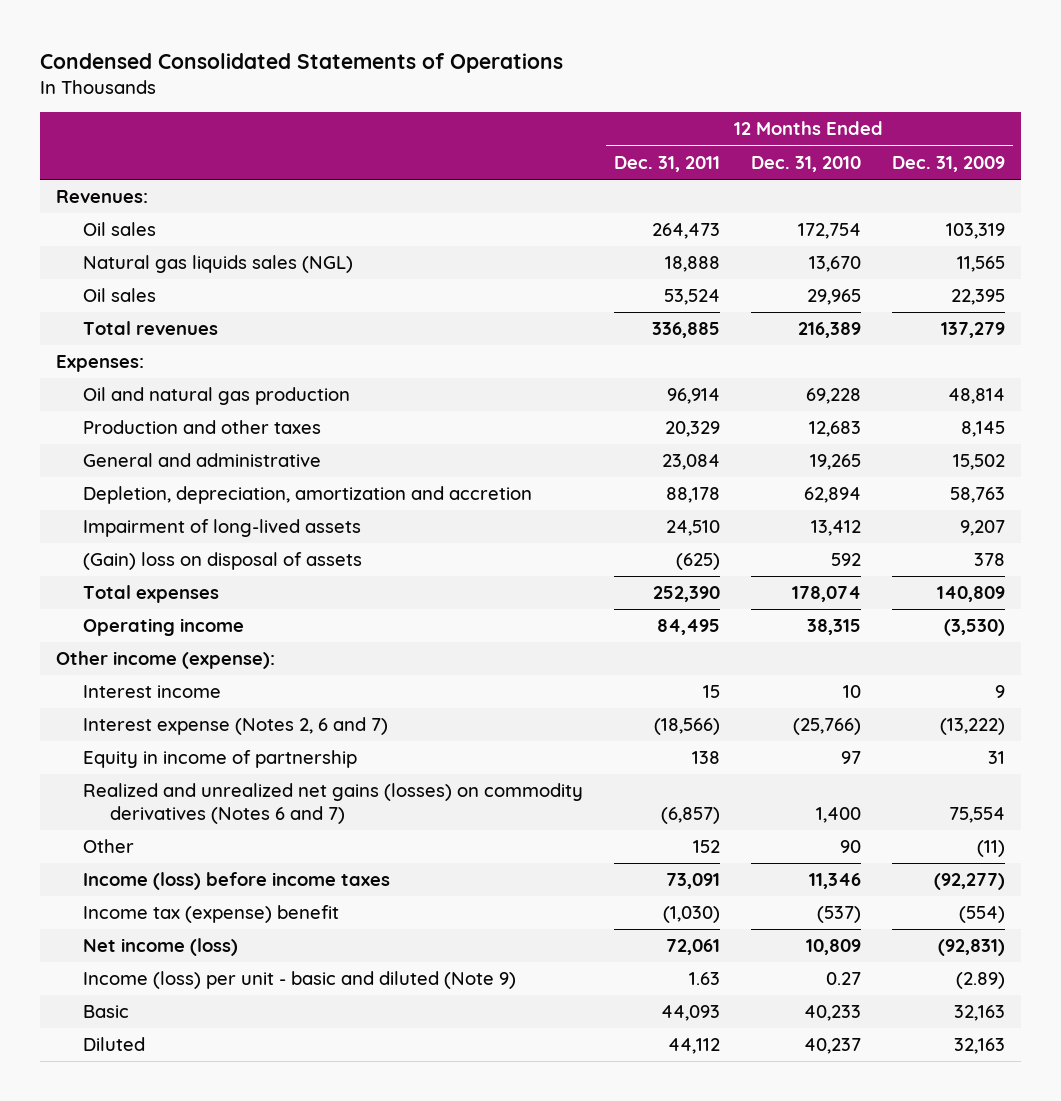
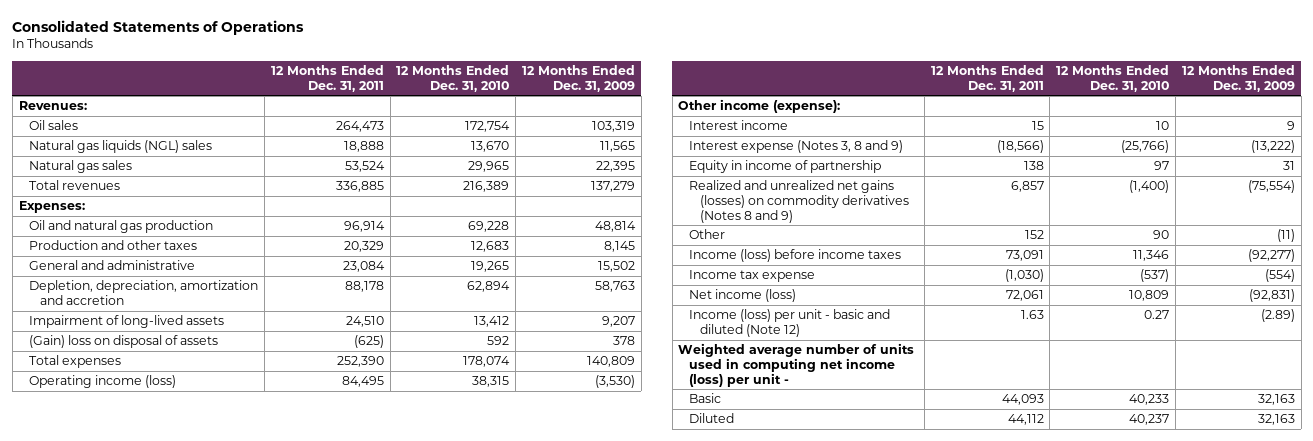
[40,53,564,74] Condensed Consolidated Statements of Operations -> [12,19,305,35] Consolidated Statements of Operations
[82,255,353,274] Natural gas liquids sales (NGL) -> [29,140,213,154] Natural gas liquids (NGL) sales
[82,288,156,303] Oil sales -> [29,160,133,174] Natural gas sales
[82,618,244,637] Operating income -> [29,375,177,389] Operating income (loss)
[82,717,388,736] Interest expense (Notes 2, 6 and 7) -> [689,140,904,154] Interest expense (Notes 3, 8 and 9)
[82,783,583,824] Realized and unrealized net gains (losses) on commodity derivatives (Notes 6 and 7) -> [689,180,909,223] Realized and unrealized net gains (losses) on commodity derivatives (Notes 8 and 9)
[660,806,720,824] (6,857) -> [1010,181,1044,193] 6,857
[815,806,861,823] 1,400 -> [1129,180,1170,194] (1,400)
[949,806,1006,823] 75,554 -> [1247,180,1295,194] (75,554)
[82,905,339,924] Income tax (expense) benefit -> [689,270,816,283] Income tax expense
[82,971,516,990] Income (loss) per unit - basic and diluted (Note 9) -> [689,309,891,337] Income (loss) per unit - basic and diluted (Note 12)
none -> [678,343,915,387] Weighted average number of units used in computing net income (loss) per unit -

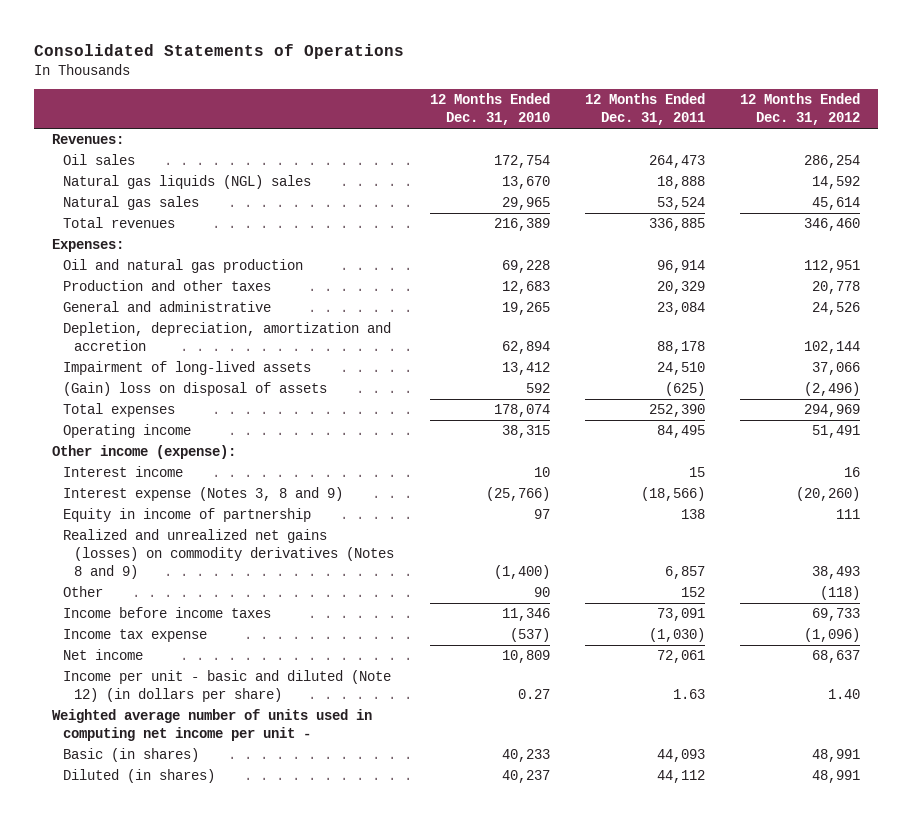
[521,64,635,92] 12 Months Ended Dec. 31, 2009 -> none
none -> [739,93,860,126] 12 Months Ended Dec. 31, 2012
[29,375,177,389] Operating income (loss) -> [63,424,192,439] Operating income
[689,249,902,263] Income (loss) before income taxes -> [63,607,272,619] Income before income taxes
[689,289,797,303] Net income (loss) -> [63,649,144,661] Net income
[689,309,891,337] Income (loss) per unit - basic and diluted (Note 12) -> [63,670,392,703] Income per unit - basic and diluted (Note 12) (in dollars per share)
[678,343,915,387] Weighted average number of units used in computing net income (loss) per unit - -> [51,709,372,742] Weighted average number of units used in computing net income per unit -
[689,393,722,404] Basic -> [63,748,200,763] Basic (in shares)
[689,413,735,424] Diluted -> [63,769,216,784] Diluted (in shares)

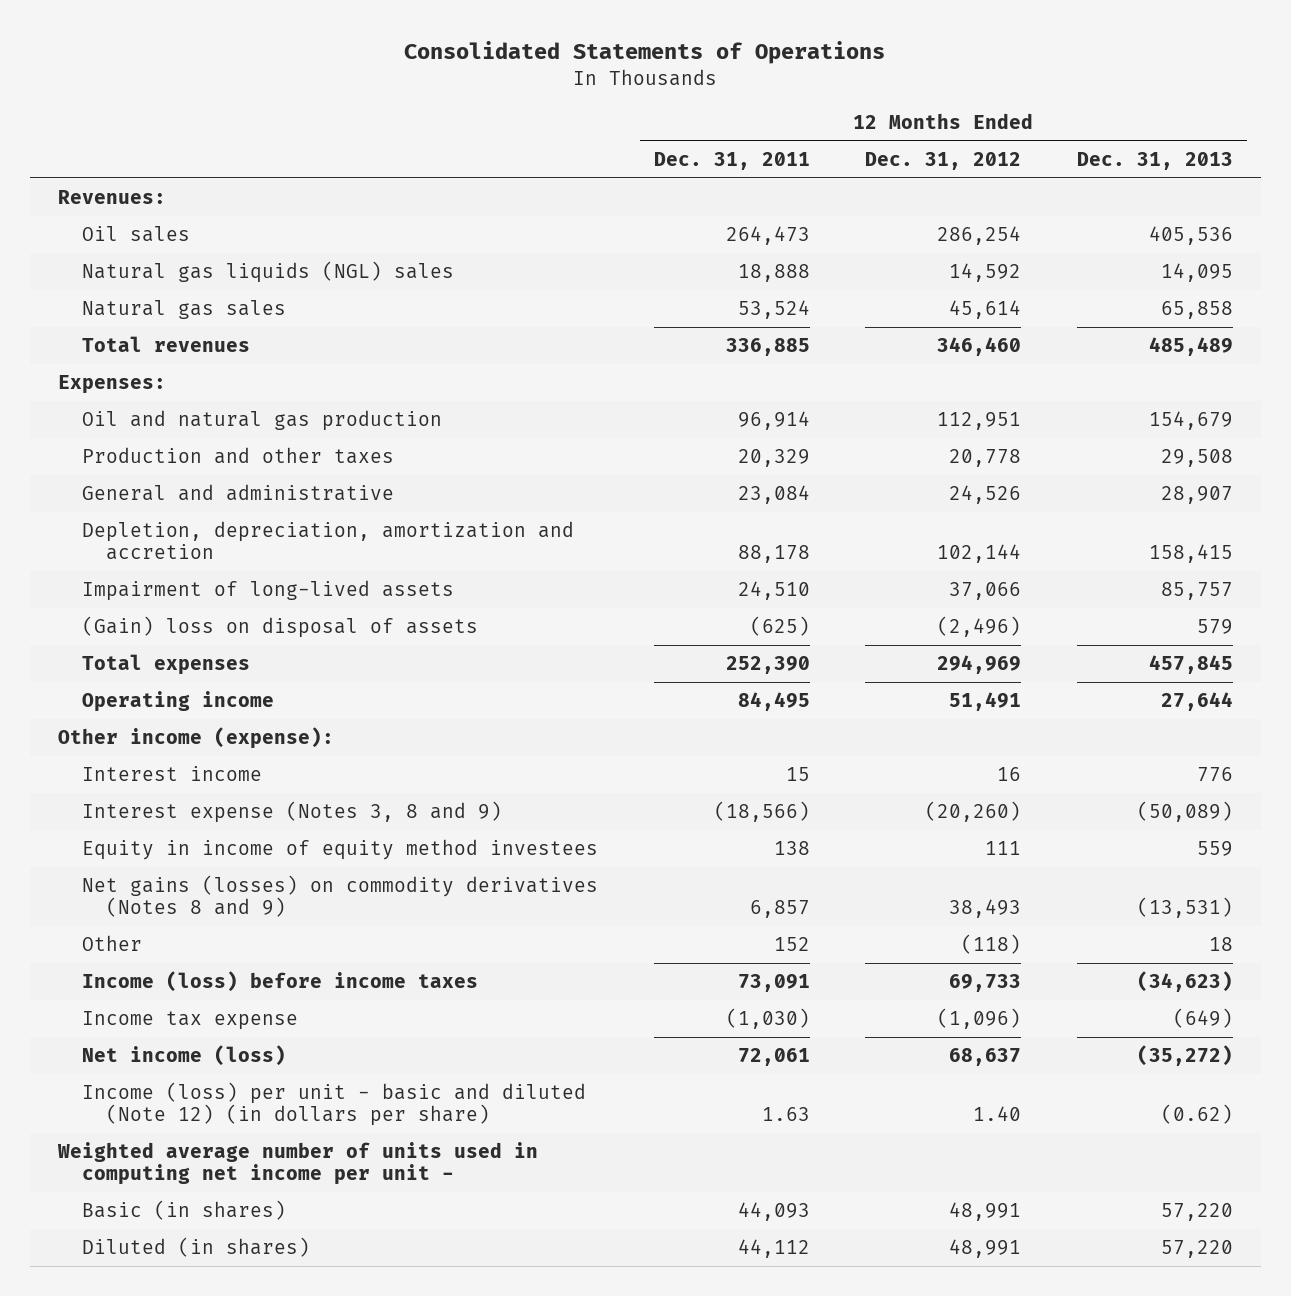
[429,93,550,126] 12 Months Ended Dec. 31, 2010 -> none
none -> [1077,151,1234,170] Dec. 31, 2013
[63,508,312,523] Equity in income of partnership -> [81,839,598,861] Equity in income of equity method investees
[63,529,395,580] Realized and unrealized net gains (losses) on commodity derivatives (Notes 8 and 9) -> [81,875,598,918] Net gains (losses) on commodity derivatives (Notes 8 and 9)
[63,607,272,619] Income before income taxes -> [81,971,478,993] Income (loss) before income taxes
[63,649,144,661] Net income -> [81,1045,286,1067] Net income (loss)
[63,670,392,703] Income per unit - basic and diluted (Note 12) (in dollars per share) -> [81,1082,586,1127] Income (loss) per unit - basic and diluted (Note 12) (in dollars per share)

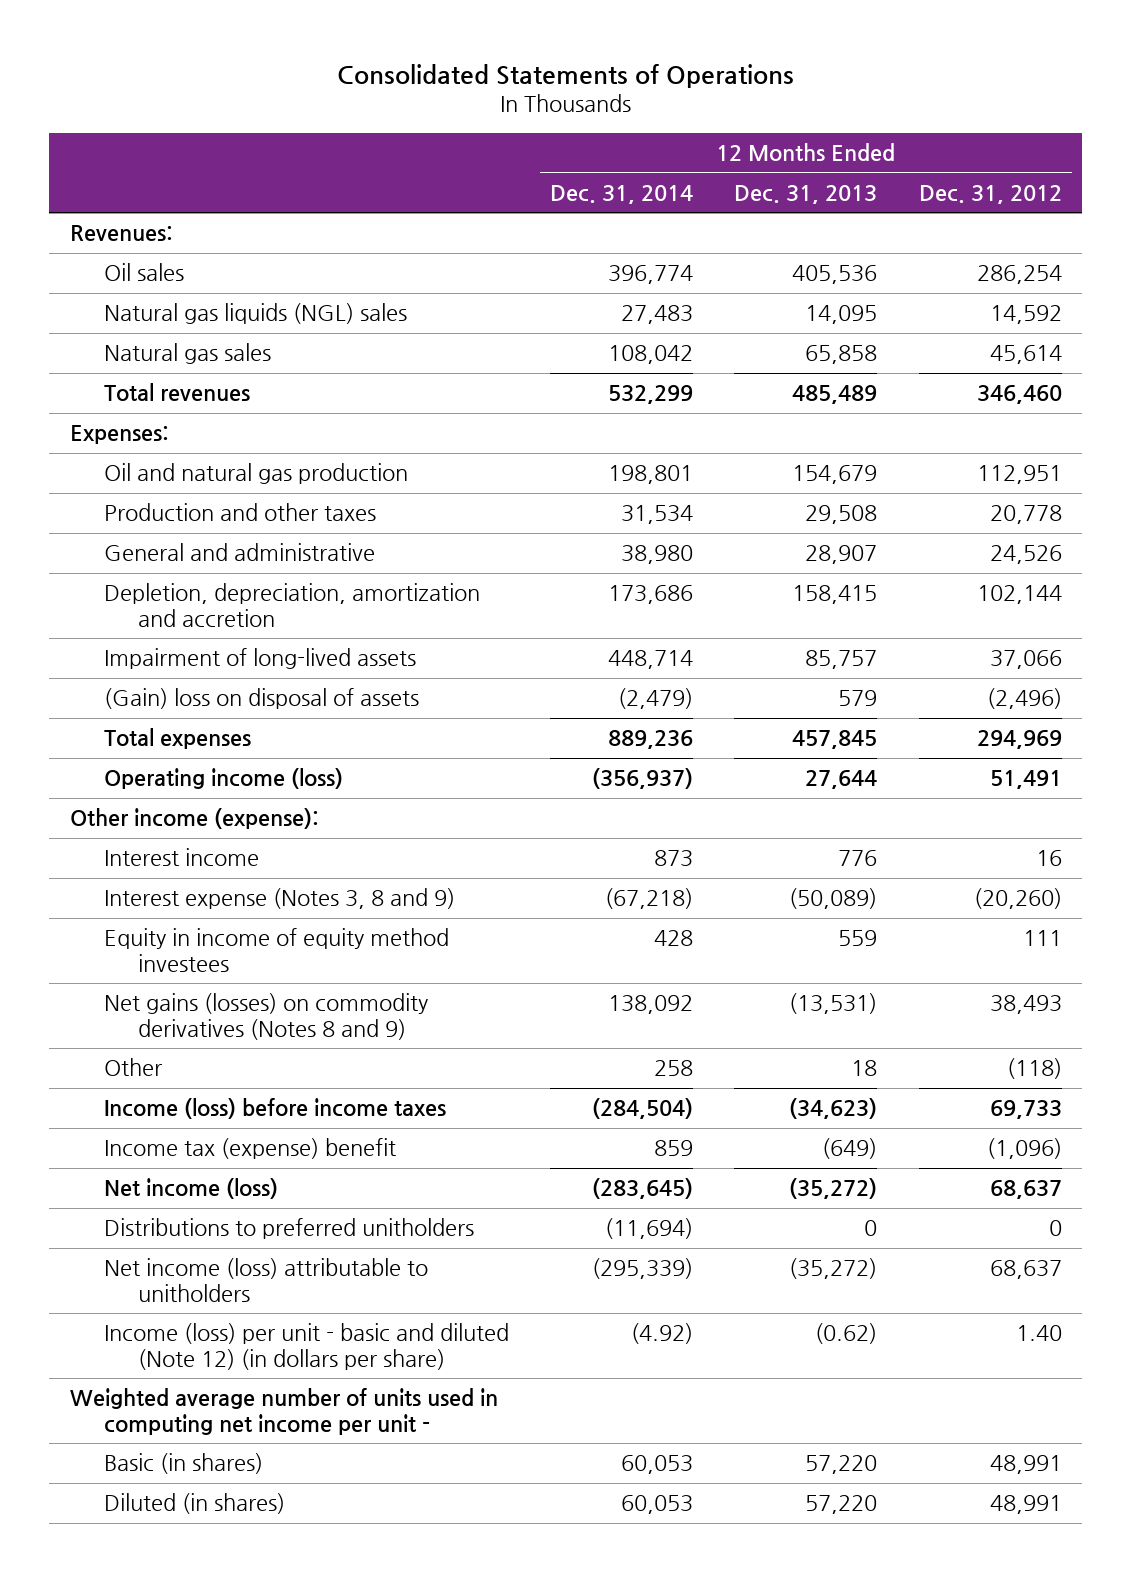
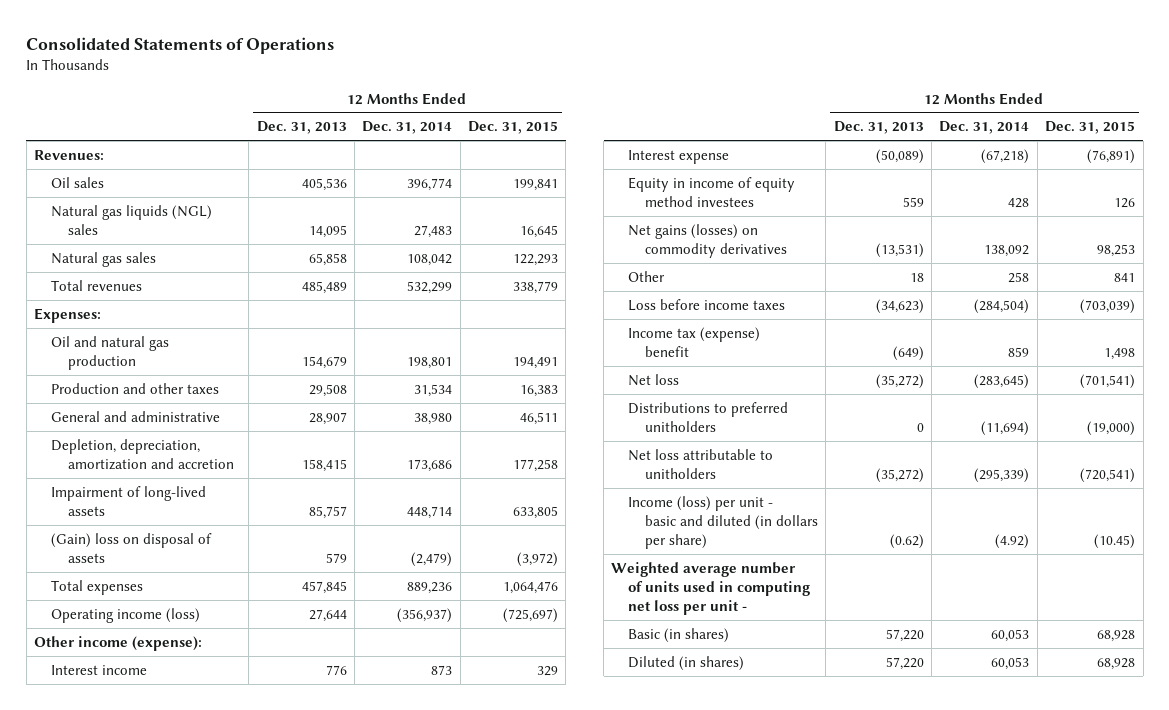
[918,184,1062,204] Dec. 31, 2012 -> none
none -> [468,121,559,135] Dec. 31, 2015
[103,888,455,910] Interest expense (Notes 3, 8 and 9) -> [628,149,730,164] Interest expense
[103,993,428,1040] Net gains (losses) on commodity derivatives (Notes 8 and 9) -> [628,223,787,258] Net gains (losses) on commodity derivatives
[103,1098,446,1120] Income (loss) before income taxes -> [628,298,786,311] Loss before income taxes
[103,1178,278,1200] Net income (loss) -> [628,373,680,386] Net loss
[103,1258,428,1302] Net income (loss) attributable to unitholders -> [628,448,774,479] Net loss attributable to unitholders
[103,1323,509,1370] Income (loss) per unit - basic and diluted (Note 12) (in dollars per share) -> [628,495,818,550] Income (loss) per unit - basic and diluted (in dollars per share)
[70,1388,499,1435] Weighted average number of units used in computing net income per unit - -> [611,561,811,616] Weighted average number of units used in computing net loss per unit -

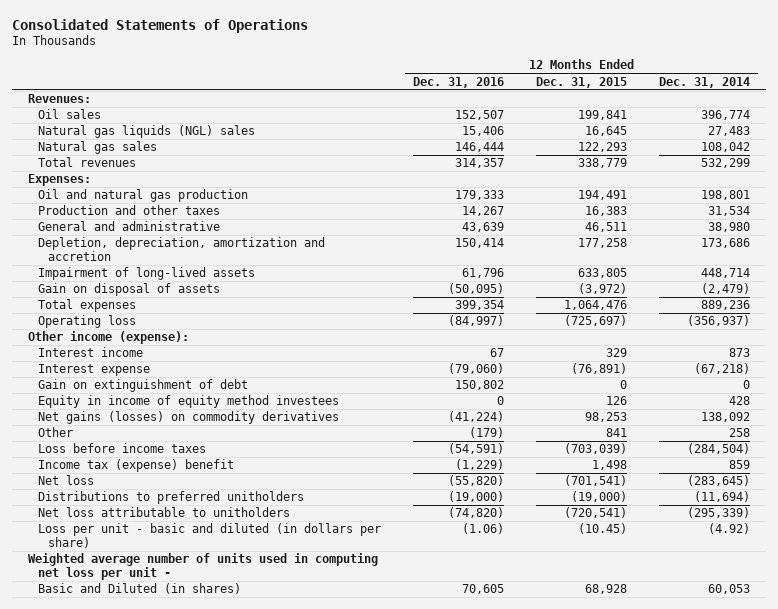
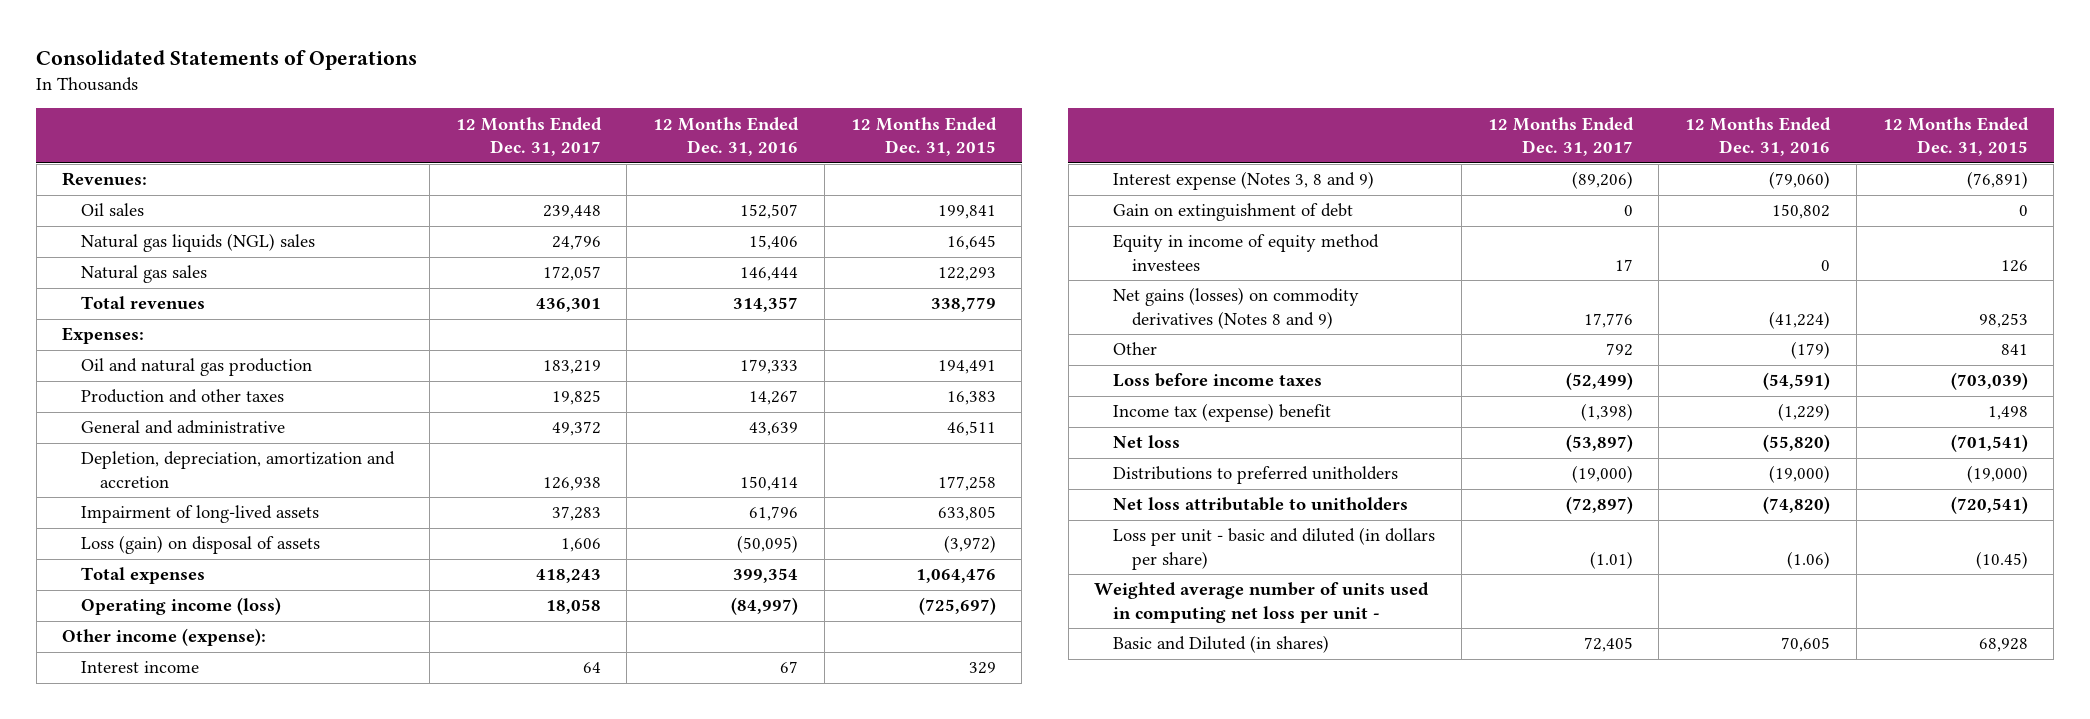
[659,76,751,88] Dec. 31, 2014 -> none
none -> [455,116,602,157] 12 Months Ended Dec. 31, 2017
[37,283,220,297] Gain on disposal of assets -> [81,535,321,555] Loss (gain) on disposal of assets
[37,315,136,329] Operating loss -> [81,597,282,616] Operating income (loss)
[37,364,150,377] Interest expense -> [1113,171,1375,191] Interest expense (Notes 3, 8 and 9)
[37,411,339,425] Net gains (losses) on commodity derivatives -> [1113,287,1360,330] Net gains (losses) on commodity derivatives (Notes 8 and 9)

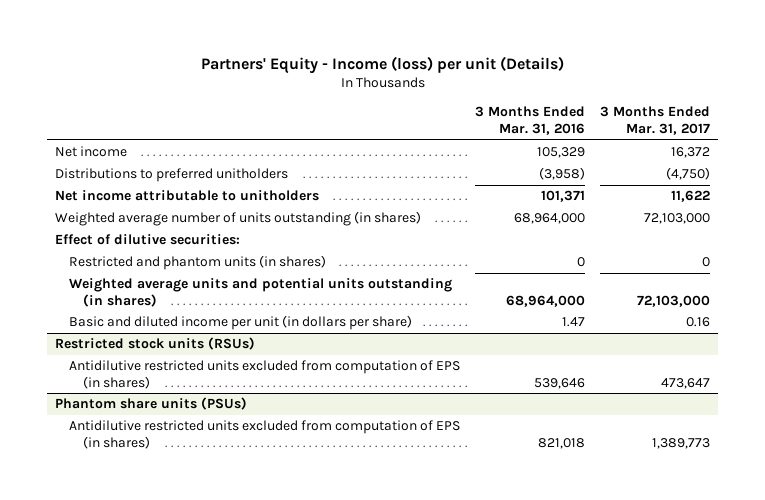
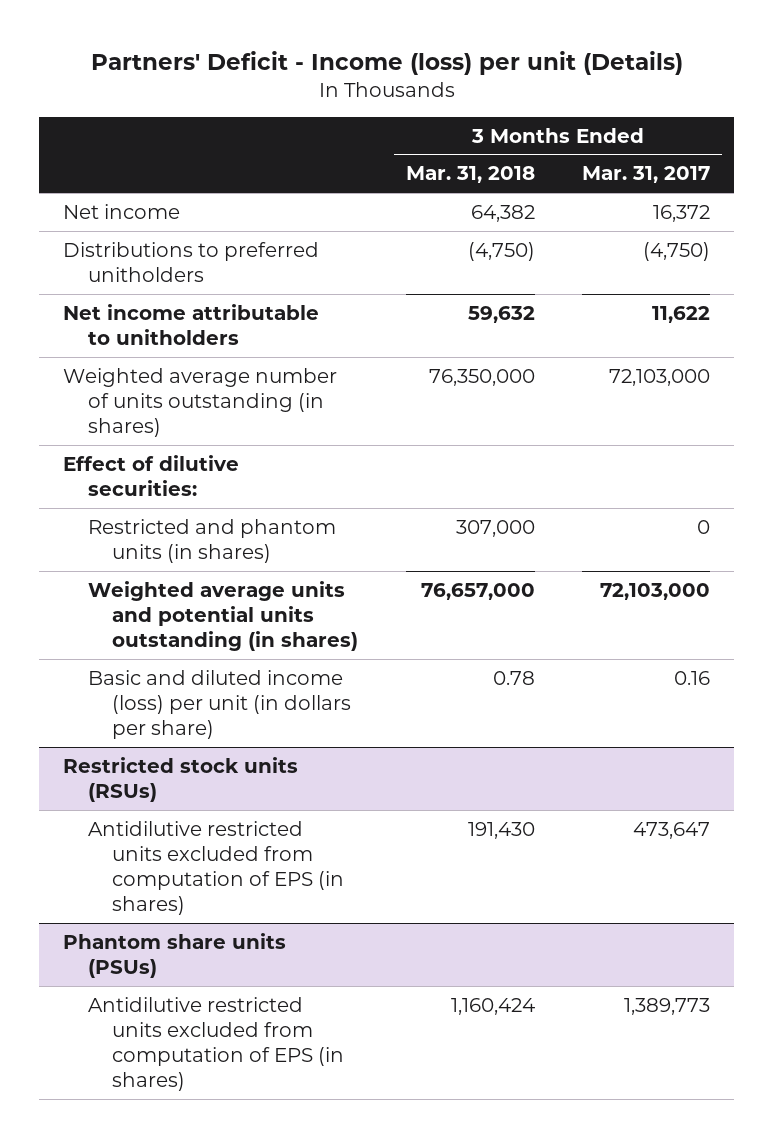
[200,55,564,74] Partners' Equity - Income (loss) per unit (Details) -> [90,51,683,76] Partners' Deficit - Income (loss) per unit (Details)
[475,106,586,136] 3 Months Ended Mar. 31, 2016 -> none
none -> [405,166,535,184] Mar. 31, 2018
[68,315,412,331] Basic and diluted income per unit (in dollars per share) -> [87,669,352,739] Basic and diluted income (loss) per unit (in dollars per share)

